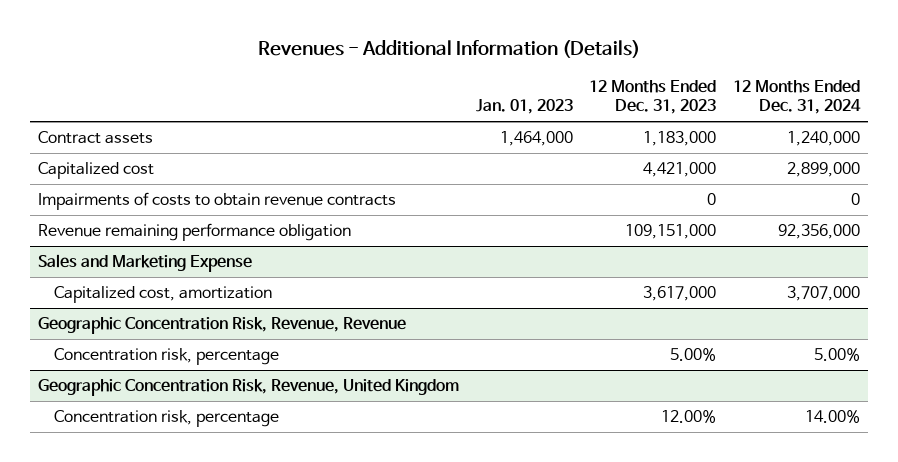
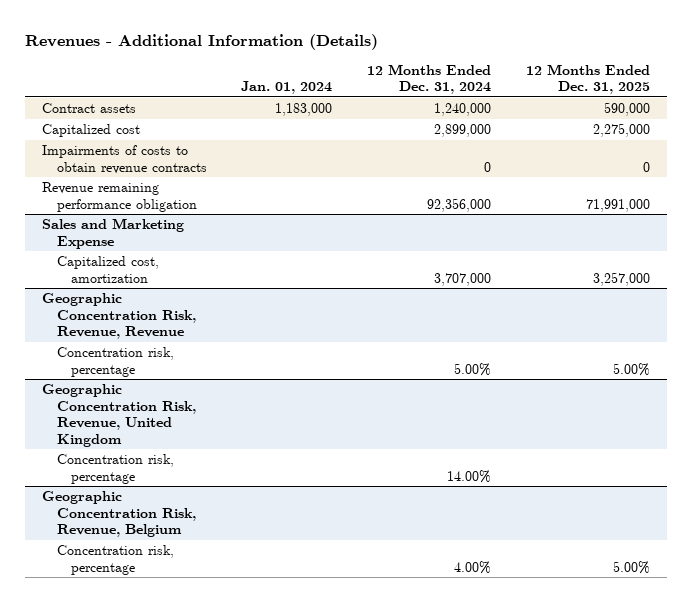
[475,99,573,115] Jan. 01, 2023 -> none
[589,80,717,115] 12 Months Ended Dec. 31, 2023 -> none
none -> [241,81,333,95] Jan. 01, 2024
none -> [525,63,650,95] 12 Months Ended Dec. 31, 2025
none -> [41,491,196,538] Geographic Concentration Risk, Revenue, Belgium
none -> [56,545,174,575] Concentration risk, percentage

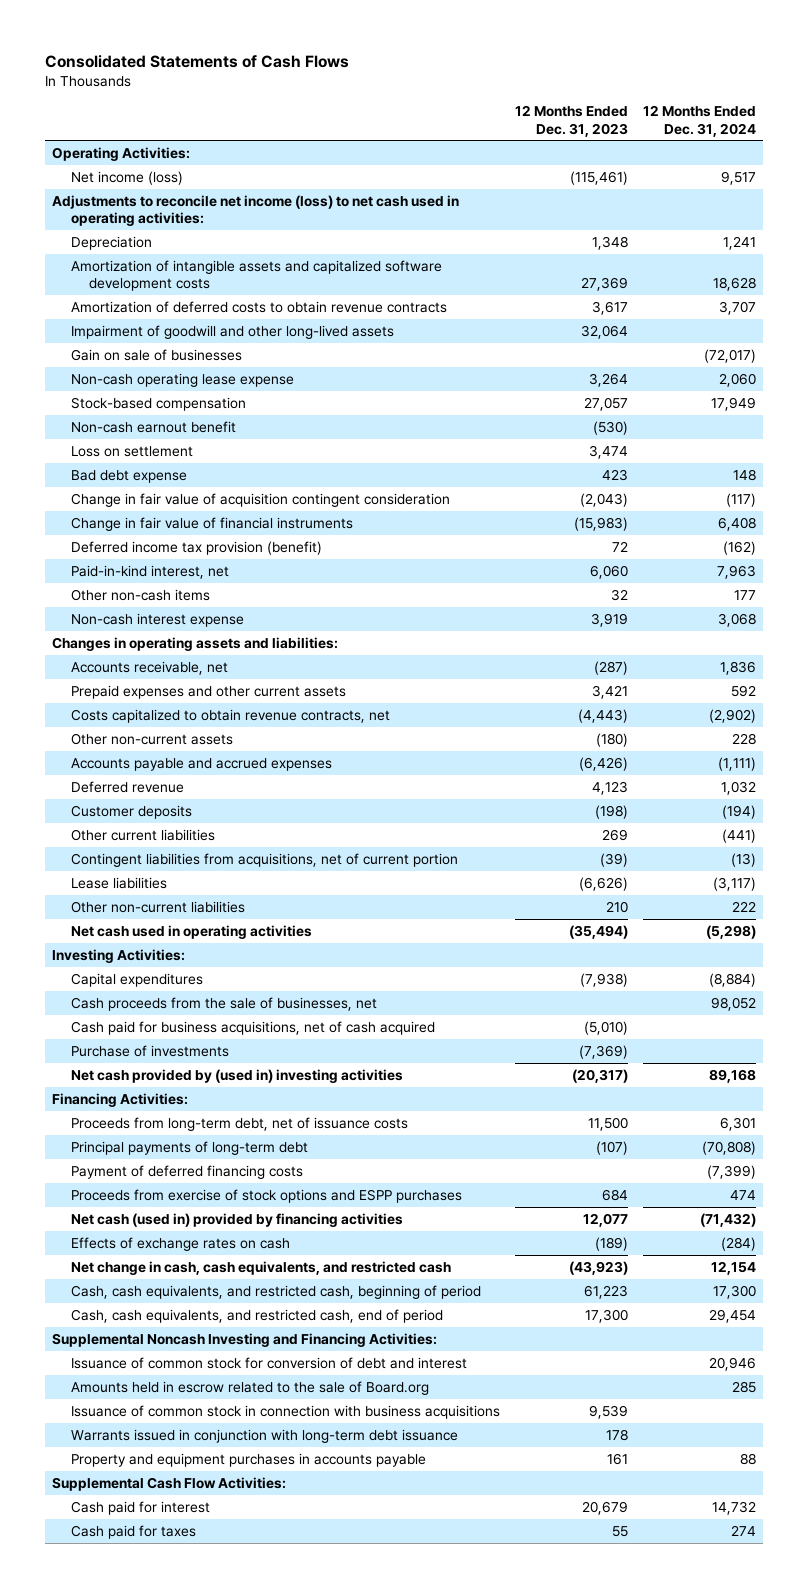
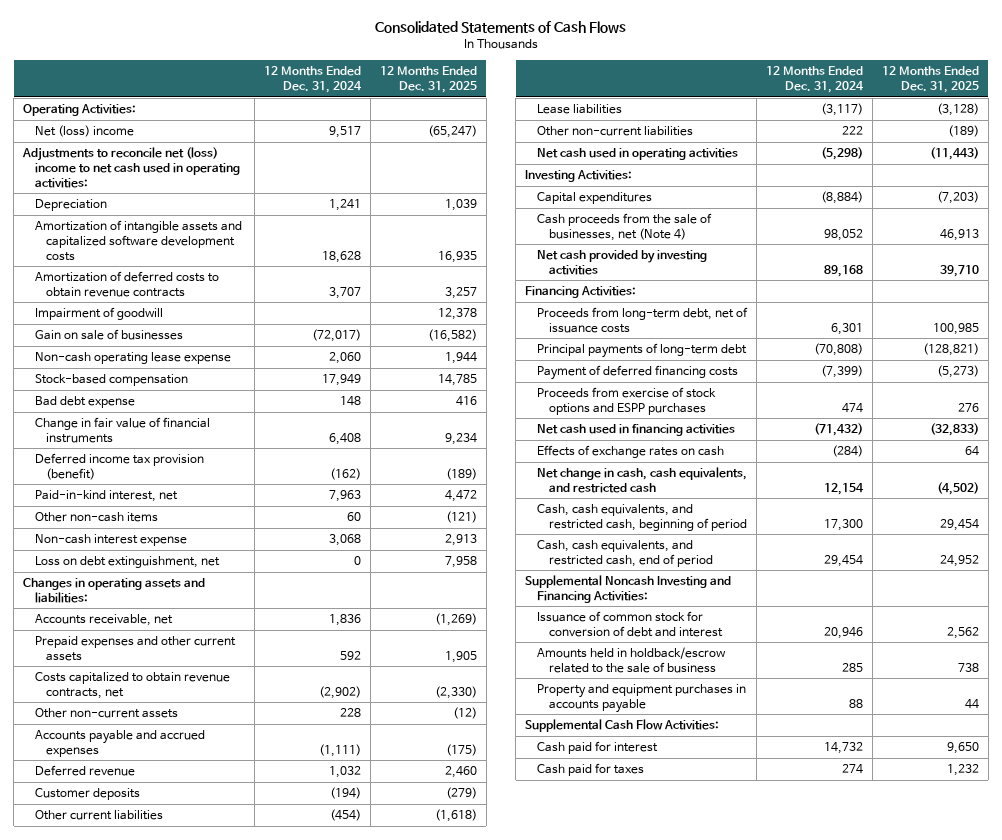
[514,105,628,137] 12 Months Ended Dec. 31, 2023 -> none
none -> [379,66,477,93] 12 Months Ended Dec. 31, 2025
[70,170,183,185] Net income (loss) -> [34,125,134,138] Net (loss) income
[52,194,460,226] Adjustments to reconcile net income (loss) to net cash used in operating activities: -> [22,147,240,188] Adjustments to reconcile net (loss) income to net cash used in operating activities:
[70,324,394,339] Impairment of goodwill and other long-lived assets -> [34,307,163,321] Impairment of goodwill
[70,420,236,433] Non-cash earnout benefit -> none
[70,445,193,457] Loss on settlement -> none
[70,492,450,507] Change in fair value of acquisition contingent consideration -> none
[733,589,756,600] 177 -> [346,512,361,522] 60
none -> [34,556,220,569] Loss on debt extinguishment, net
[70,852,458,867] Contingent liabilities from acquisitions, net of current portion -> none
[721,828,756,843] (441) -> [329,809,361,822] (454)
[70,1020,435,1035] Cash paid for business acquisitions, net of cash acquired -> none
[70,1044,229,1057] Purchase of investments -> none
[70,996,377,1011] Cash proceeds from the sale of businesses, net -> [537,213,713,241] Cash proceeds from the sale of businesses, net (Note 4)
[70,1068,403,1083] Net cash provided by (used in) investing activities -> [537,250,708,275] Net cash provided by investing activities
[70,1212,403,1227] Net cash (used in) provided by financing activities -> [537,424,736,437] Net cash used in financing activities
[70,1404,500,1419] Issuance of common stock in connection with business acquisitions -> none
[70,1428,458,1443] Warrants issued in conjunction with long-term debt issuance -> none
[70,1380,429,1395] Amounts held in escrow related to the sale of Board.org -> [537,647,727,673] Amounts held in holdback/escrow related to the sale of business

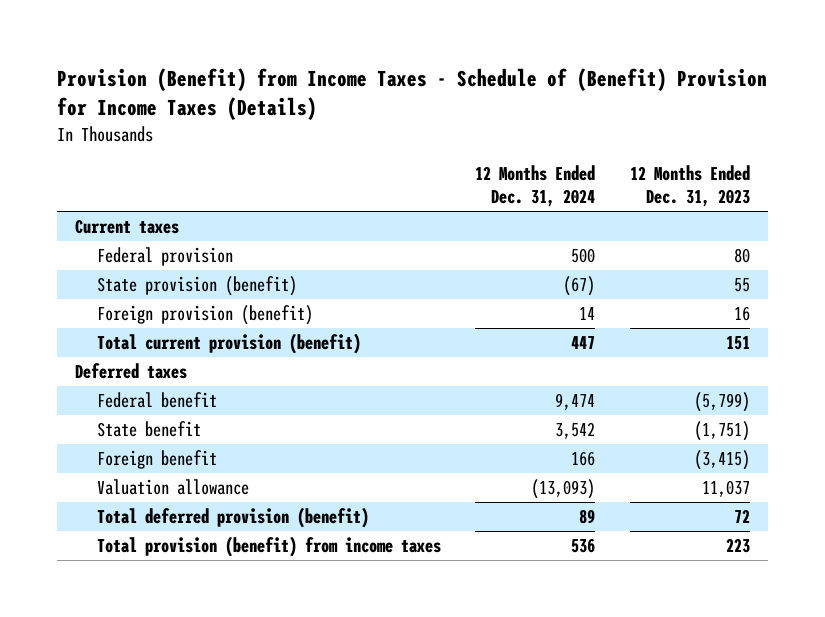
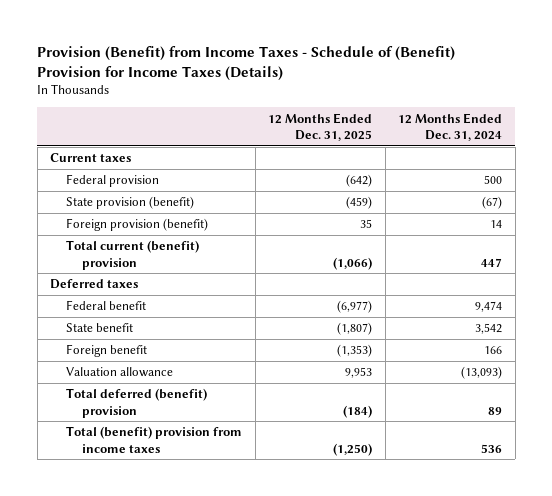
[630,165,751,208] 12 Months Ended Dec. 31, 2023 -> none
none -> [268,112,373,141] 12 Months Ended Dec. 31, 2025
[96,333,361,355] Total current provision (benefit) -> [66,240,200,270] Total current (benefit) provision
[96,507,369,529] Total deferred provision (benefit) -> [66,388,208,418] Total deferred (benefit) provision
[96,536,441,558] Total provision (benefit) from income taxes -> [66,426,243,453] Total (benefit) provision from income taxes

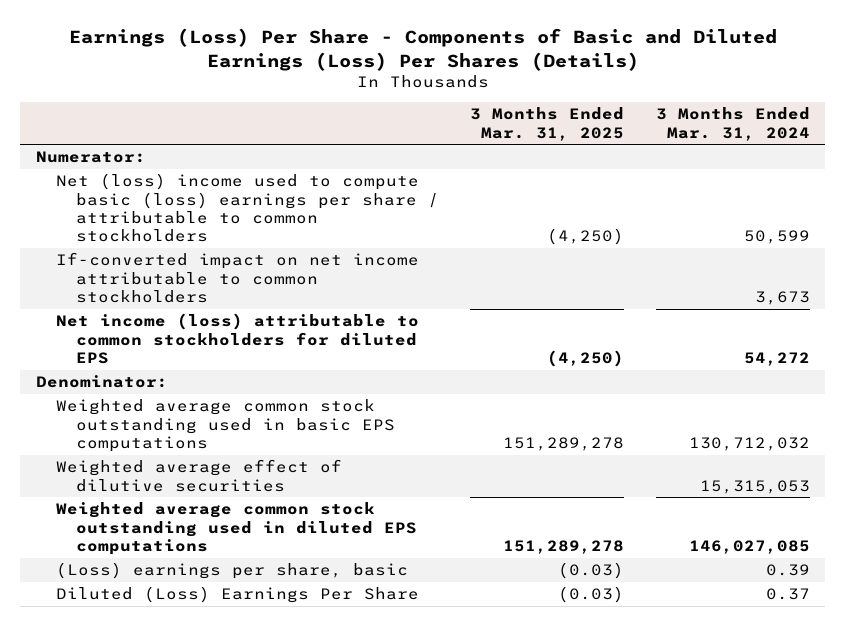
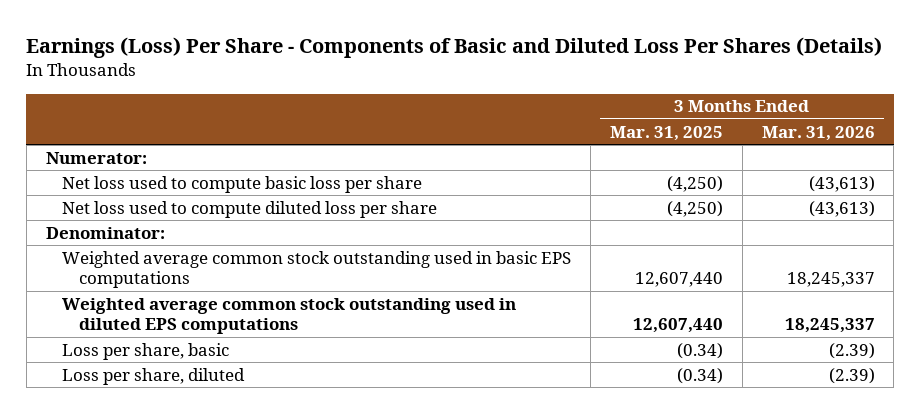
[68,28,777,71] Earnings (Loss) Per Share - Components of Basic and Diluted Earnings (Loss) Per Shares (Details) -> [26,37,883,59] Earnings (Loss) Per Share - Components of Basic and Diluted Loss Per Shares (Details)
[655,107,810,141] 3 Months Ended Mar. 31, 2024 -> none
none -> [761,125,875,141] Mar. 31, 2026
[55,252,419,303] If-converted impact on net income attributable to common stockholders -> none
[55,173,439,243] Net (loss) income used to compute basic (loss) earnings per share / attributable to common stockholders -> [62,175,423,193] Net loss used to compute basic loss per share
[55,313,419,364] Net income (loss) attributable to common stockholders for diluted EPS -> [62,200,438,218] Net loss used to compute diluted loss per share
[55,459,342,492] Weighted average effect of dilutive securities -> none
[503,436,625,451] 151,289,278 -> [634,272,723,288] 12,607,440
[503,539,625,554] 151,289,278 -> [632,318,723,334] 12,607,440
[55,562,408,580] (Loss) earnings per share, basic -> [62,342,230,360] Loss per share, basic
[558,562,625,580] (0.03) -> [676,342,723,359] (0.34)
[55,586,419,604] Diluted (Loss) Earnings Per Share -> [62,367,246,385] Loss per share, diluted
[558,586,625,604] (0.03) -> [676,367,723,384] (0.34)

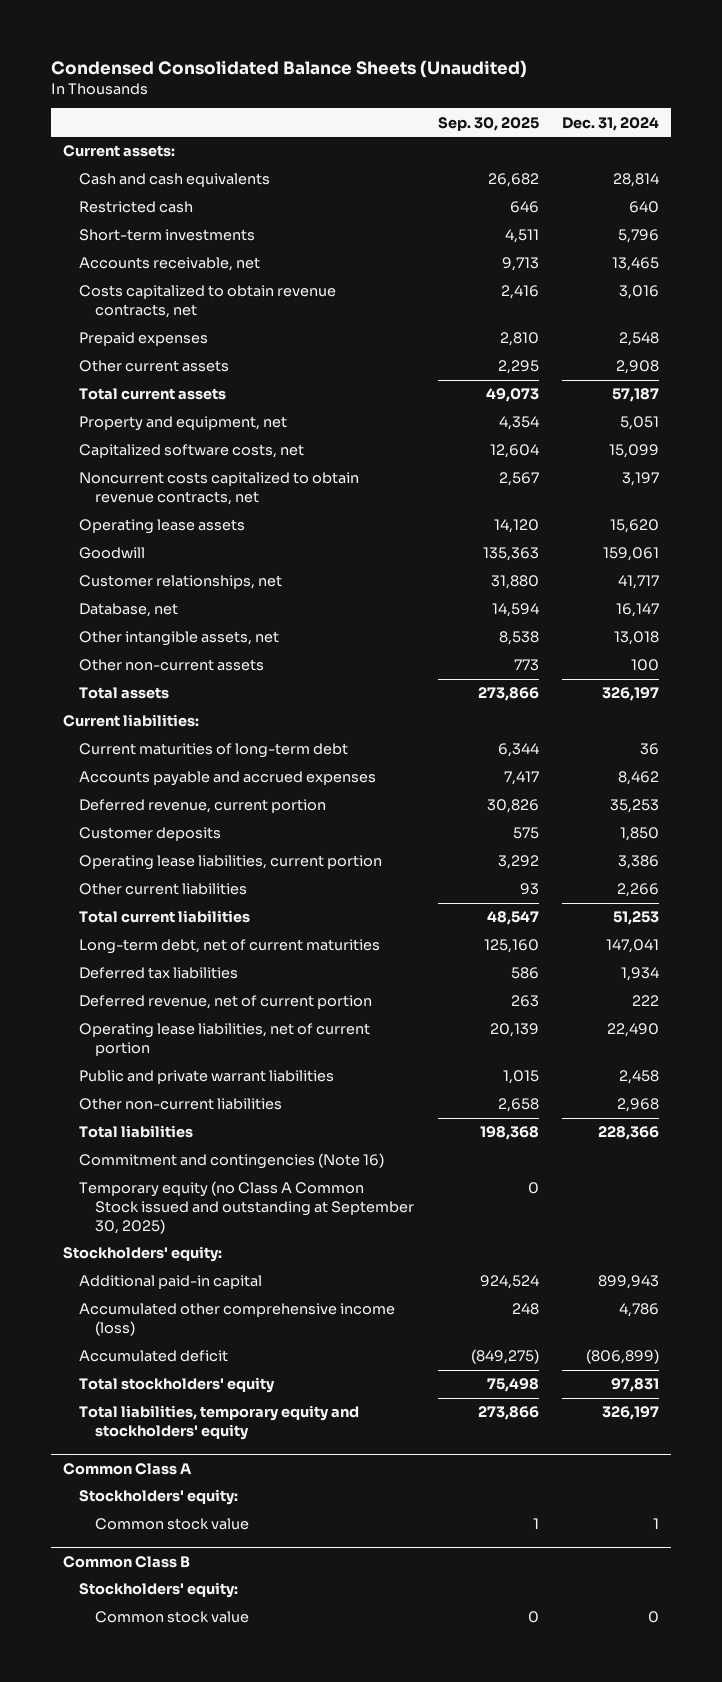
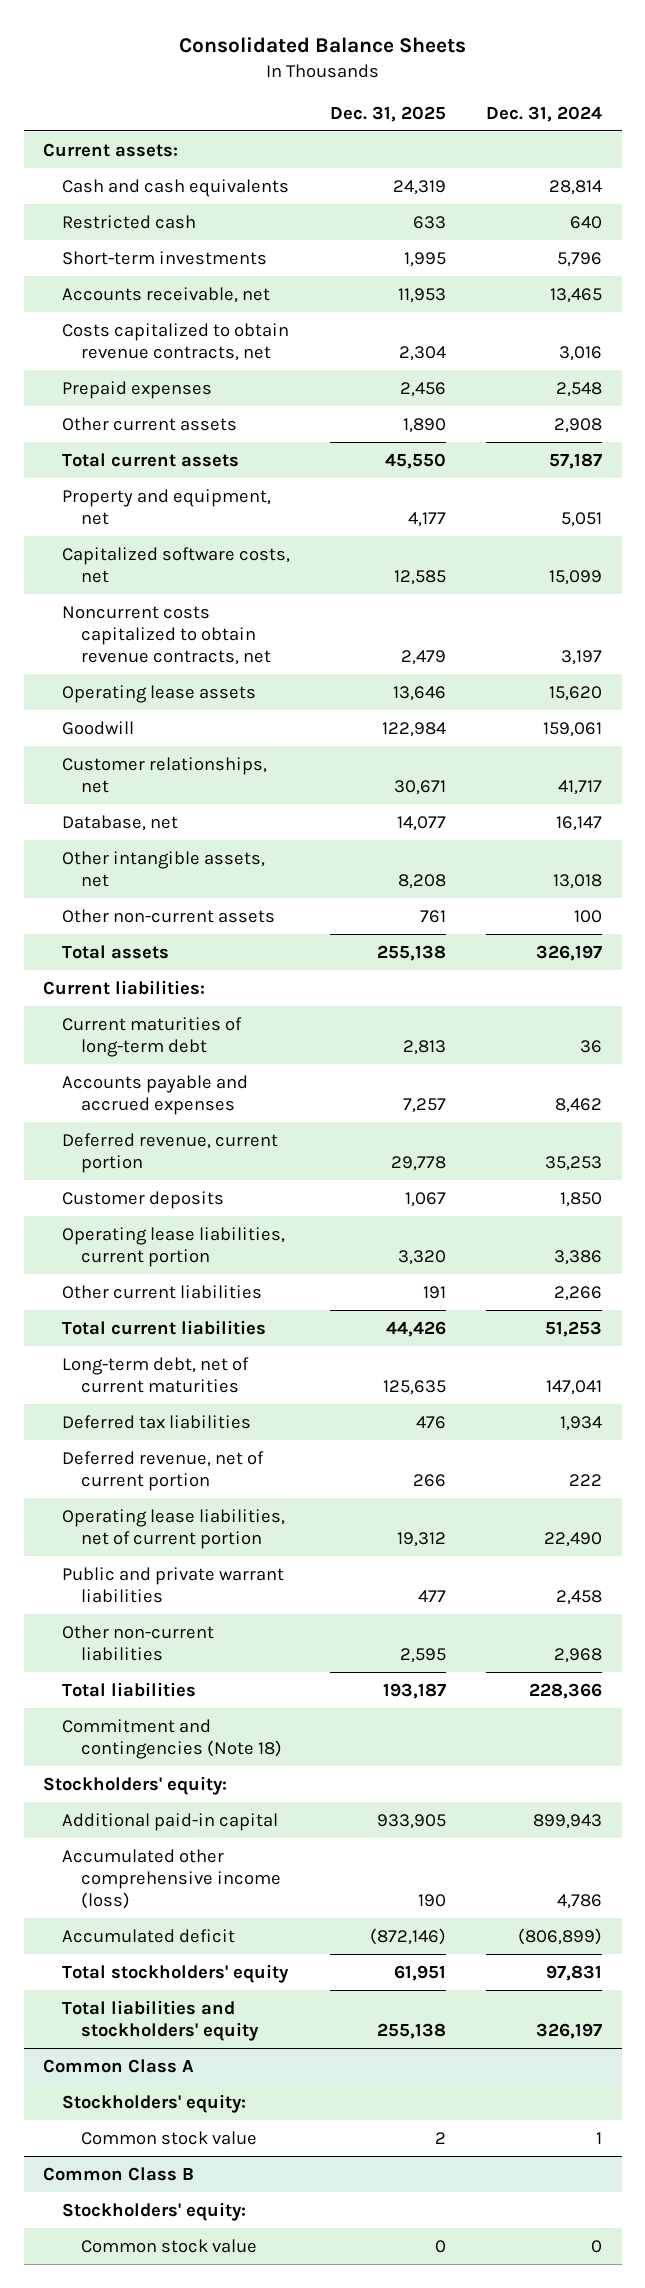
[50,59,527,78] Condensed Consolidated Balance Sheets (Unaudited) -> [178,37,466,54] Consolidated Balance Sheets
[437,116,539,131] Sep. 30, 2025 -> none
none -> [330,105,447,122] Dec. 31, 2025
[78,1181,414,1234] Temporary equity (no Class A Common Stock issued and outstanding at September 30, 2025) -> none
[78,1153,384,1170] Commitment and contingencies (Note 16) -> [62,1718,283,1759] Commitment and contingencies (Note 18)
[78,1405,359,1440] Total liabilities, temporary equity and stockholders' equity -> [62,1999,260,2041] Total liabilities and stockholders' equity

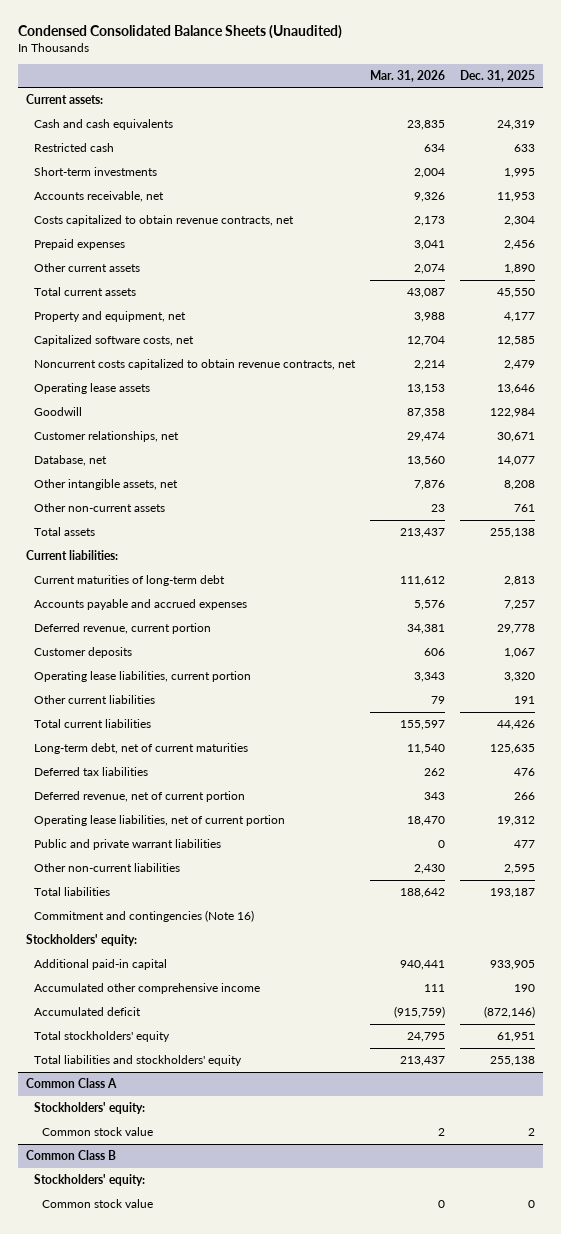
[178,37,466,54] Consolidated Balance Sheets -> [17,25,342,40] Condensed Consolidated Balance Sheets (Unaudited)
[485,105,602,122] Dec. 31, 2024 -> none
none -> [370,69,446,82] Mar. 31, 2026
[62,1718,283,1759] Commitment and contingencies (Note 18) -> [33,910,254,923] Commitment and contingencies (Note 16)
[62,1848,282,1909] Accumulated other comprehensive income (loss) -> [33,983,260,995] Accumulated other comprehensive income

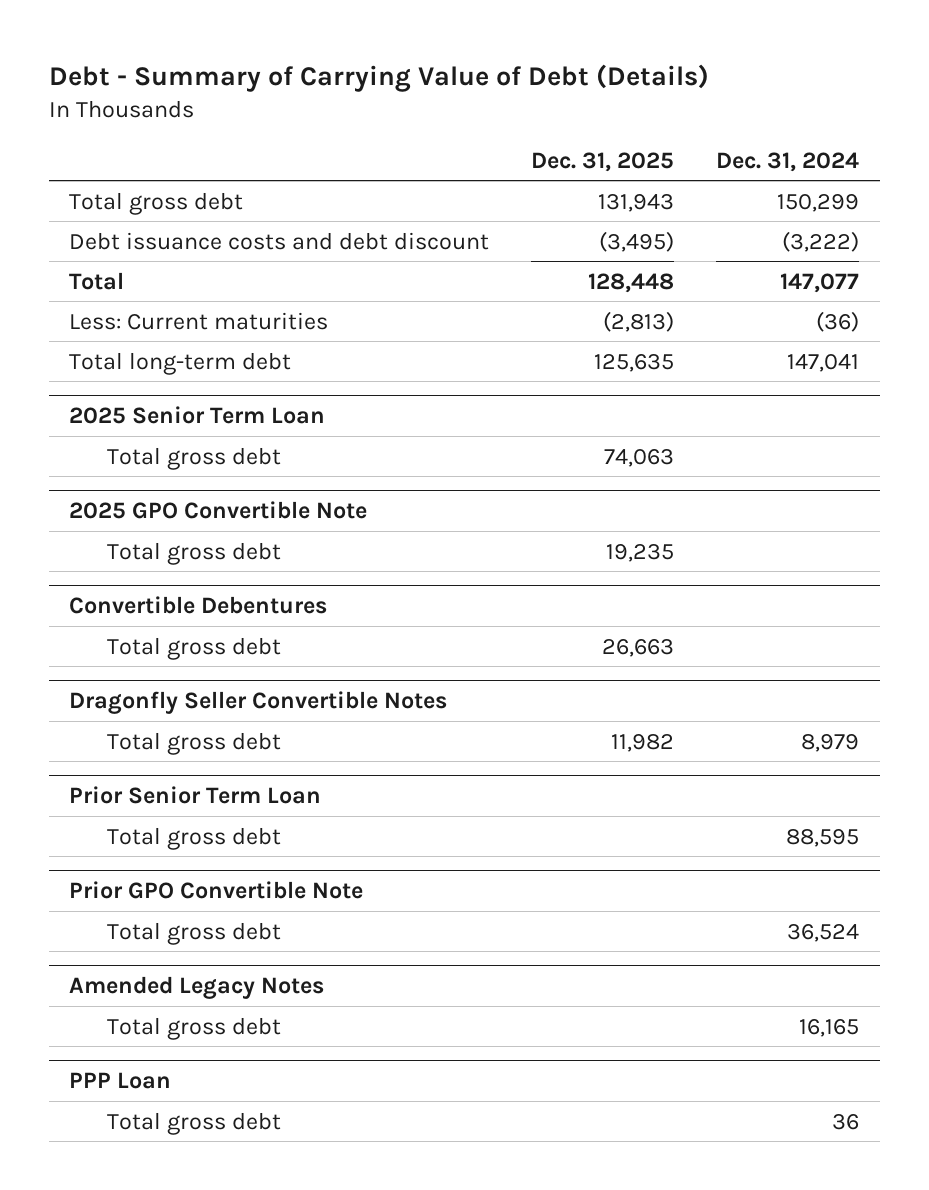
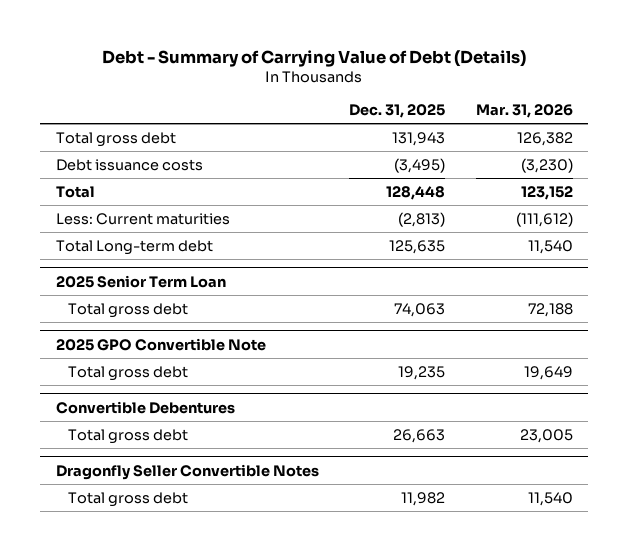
[716,151,860,172] Dec. 31, 2024 -> none
none -> [475,103,573,118] Mar. 31, 2026
[69,231,490,250] Debt issuance costs and debt discount -> [55,158,203,171] Debt issuance costs
[69,351,292,375] Total long-term debt -> [55,239,213,255] Total Long-term debt
[69,786,322,805] Prior Senior Term Loan -> none
[106,826,281,850] Total gross debt -> none
[69,881,364,900] Prior GPO Convertible Note -> none
[106,921,281,945] Total gross debt -> none
[69,976,325,1000] Amended Legacy Notes -> none
[106,1016,281,1040] Total gross debt -> none
[69,1072,172,1090] PPP Loan -> none
[106,1111,281,1135] Total gross debt -> none

